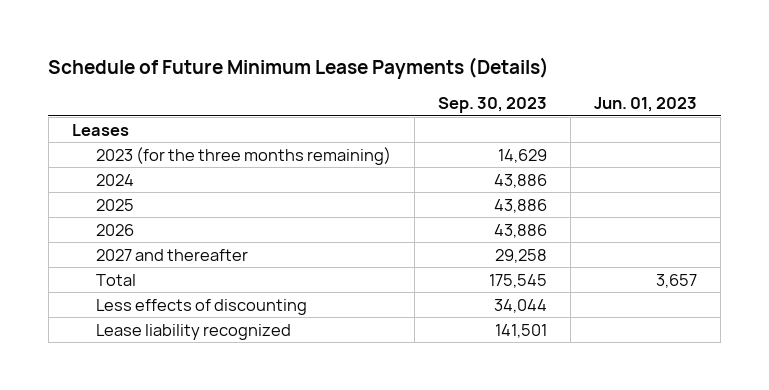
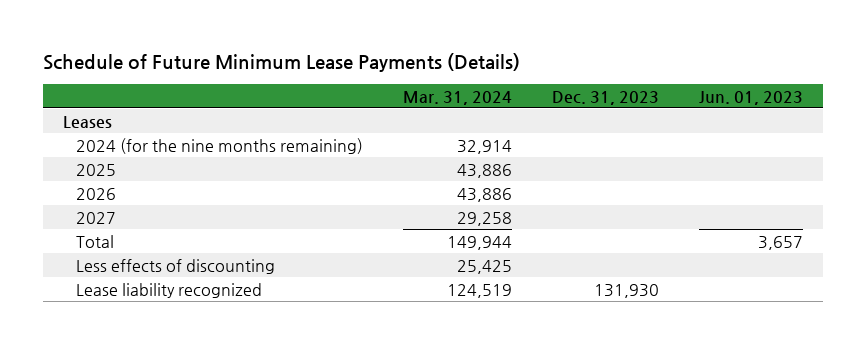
[438,97,548,114] Sep. 30, 2023 -> none
none -> [402,90,512,105] Mar. 31, 2024
none -> [551,90,659,105] Dec. 31, 2023
[96,173,135,186] 2024 -> none
[96,146,392,165] 2023 (for the three months remaining) -> [75,137,363,154] 2024 (for the nine months remaining)
[96,248,249,261] 2027 and thereafter -> none
none -> [75,211,116,224] 2027

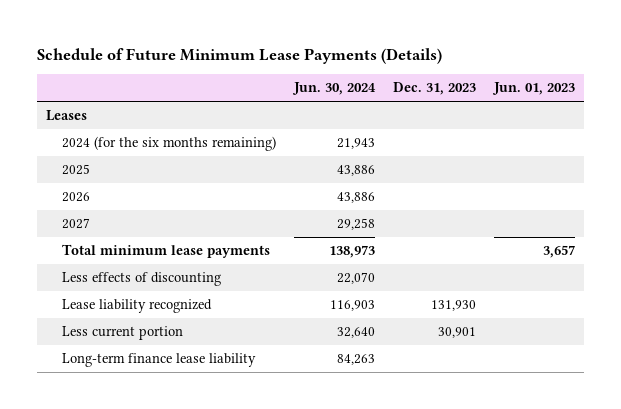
[402,90,512,105] Mar. 31, 2024 -> none
none -> [291,82,376,96] Jun. 30, 2024
[75,137,363,154] 2024 (for the nine months remaining) -> [61,136,276,152] 2024 (for the six months remaining)
[75,234,114,248] Total -> [61,244,270,259] Total minimum lease payments
none -> [61,326,183,341] Less current portion
none -> [61,353,256,368] Long-term finance lease liability

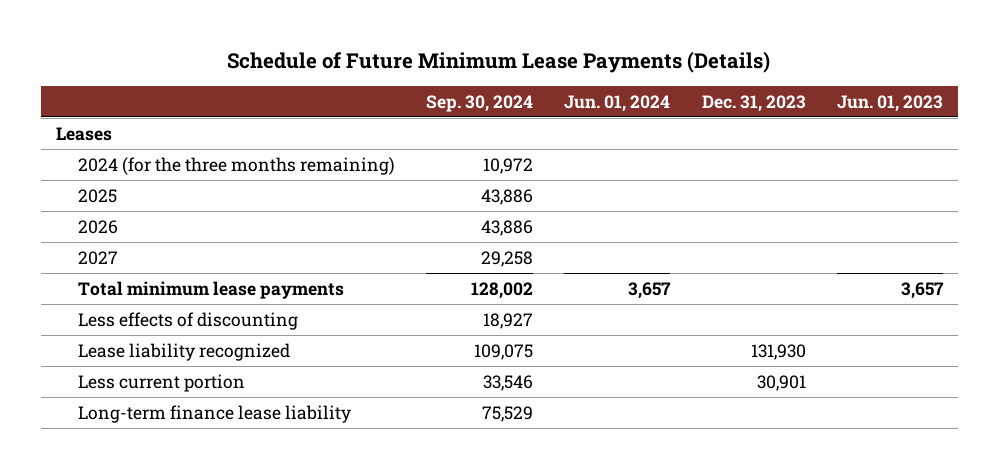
[291,82,376,96] Jun. 30, 2024 -> none
none -> [426,94,534,112] Sep. 30, 2024
none -> [564,94,671,112] Jun. 01, 2024
[61,136,276,152] 2024 (for the six months remaining) -> [78,156,396,175] 2024 (for the three months remaining)

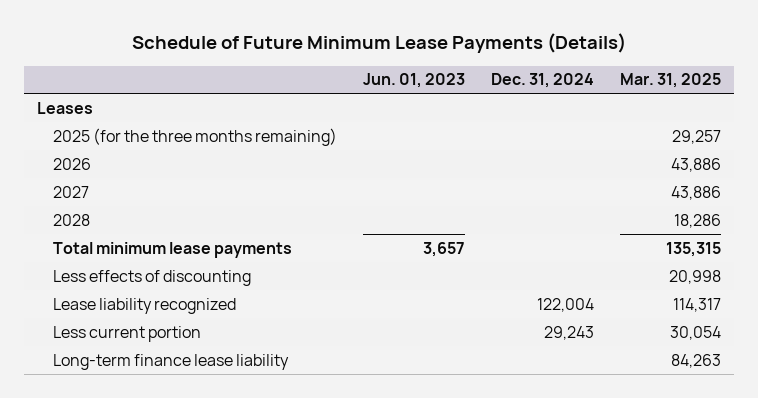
[426,94,534,112] Sep. 30, 2024 -> none
[564,94,671,112] Jun. 01, 2024 -> none
[701,94,806,112] Dec. 31, 2023 -> none
none -> [491,73,595,89] Dec. 31, 2024
none -> [619,73,721,89] Mar. 31, 2025
[78,188,118,203] 2025 -> none
[78,156,396,175] 2024 (for the three months remaining) -> [53,127,338,146] 2025 (for the three months remaining)
none -> [53,213,91,226] 2028

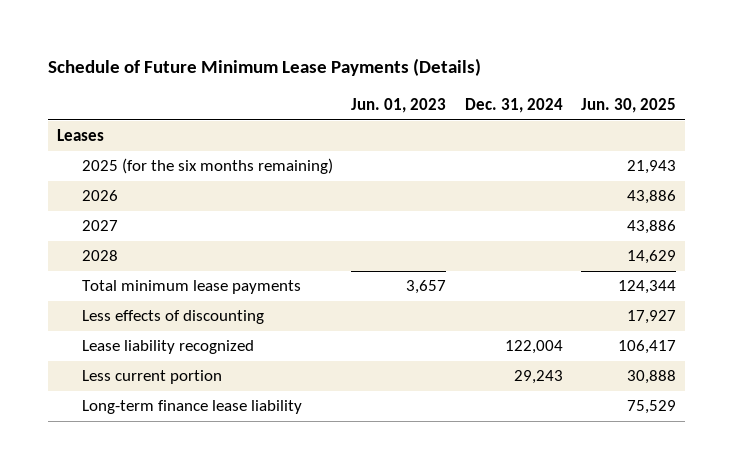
[619,73,721,89] Mar. 31, 2025 -> none
none -> [580,97,676,113] Jun. 30, 2025
[53,127,338,146] 2025 (for the three months remaining) -> [82,158,334,175] 2025 (for the six months remaining)

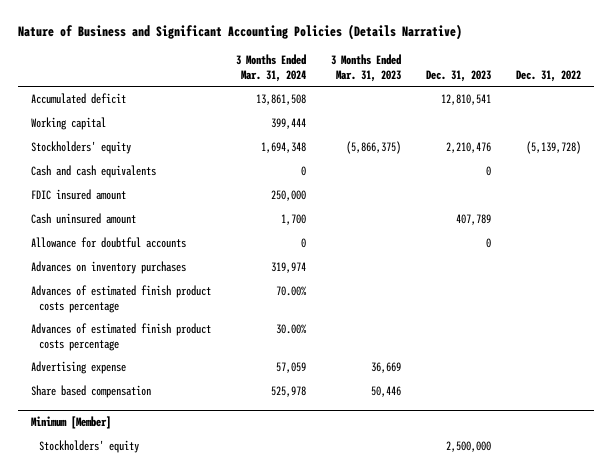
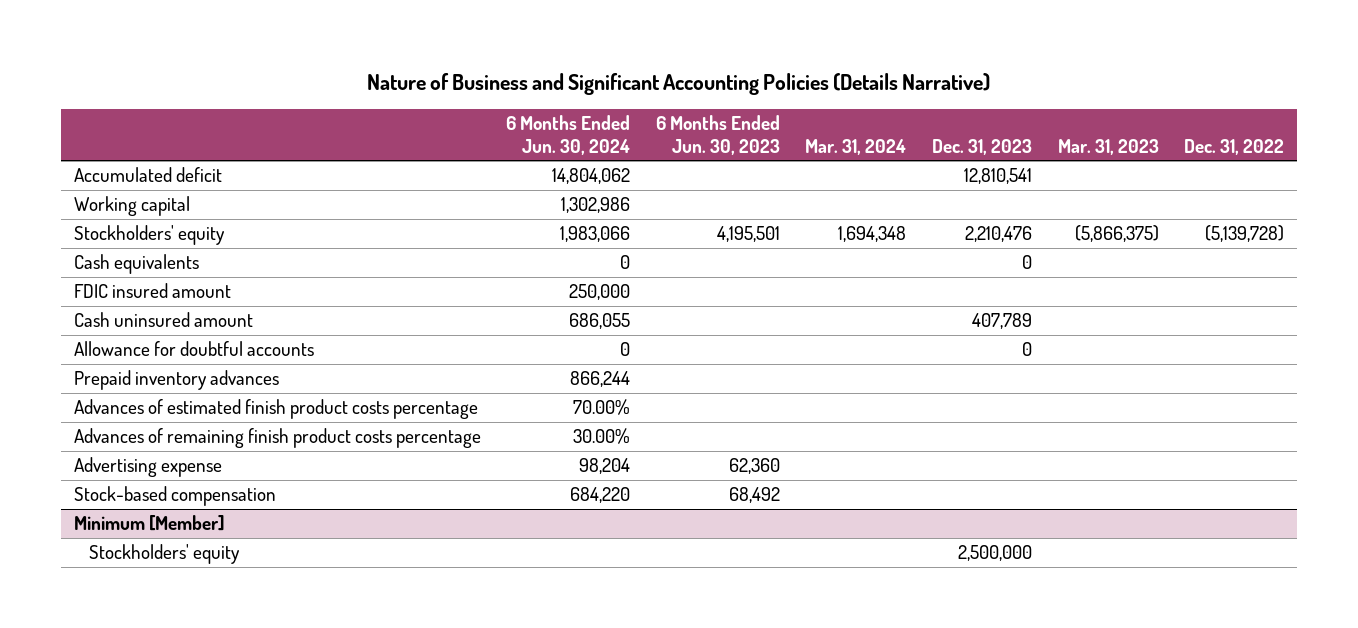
[235,53,306,82] 3 Months Ended Mar. 31, 2024 -> none
[330,53,401,82] 3 Months Ended Mar. 31, 2023 -> none
none -> [506,115,631,155] 6 Months Ended Jun. 30, 2024
none -> [655,115,780,155] 6 Months Ended Jun. 30, 2023
none -> [805,138,907,155] Mar. 31, 2024
none -> [1057,138,1159,155] Mar. 31, 2023
[30,164,156,178] Cash and cash equivalents -> [73,254,199,275] Cash equivalents
[30,284,211,313] Advances of estimated finish product costs percentage -> none
[30,260,186,274] Advances on inventory purchases -> [73,370,279,391] Prepaid inventory advances
none -> [73,428,481,449] Advances of remaining finish product costs percentage
[30,384,151,398] Share based compensation -> [73,486,276,507] Stock-based compensation

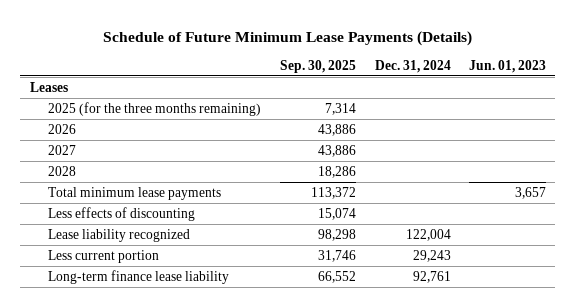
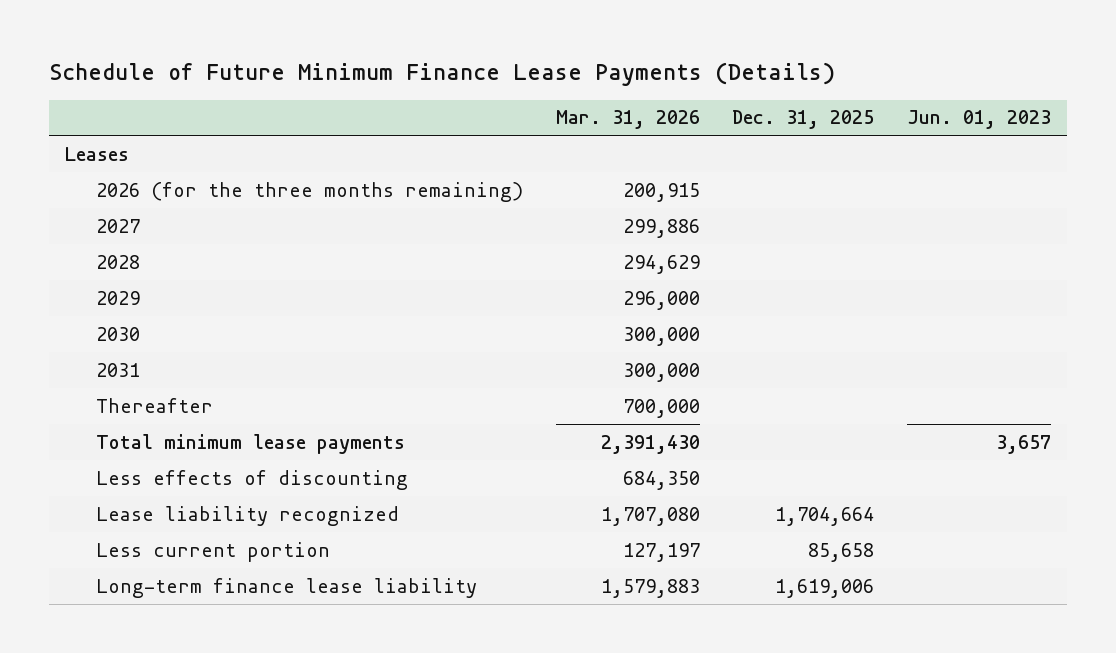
[102,30,472,46] Schedule of Future Minimum Lease Payments (Details) -> [48,61,835,86] Schedule of Future Minimum Finance Lease Payments (Details)
[280,60,357,74] Sep. 30, 2025 -> none
[374,60,451,74] Dec. 31, 2024 -> none
none -> [555,110,700,130] Mar. 31, 2026
none -> [732,110,875,130] Dec. 31, 2025
[48,123,77,134] 2026 -> none
[48,101,262,116] 2025 (for the three months remaining) -> [96,181,524,202] 2026 (for the three months remaining)
none -> [96,290,141,305] 2029
none -> [96,326,141,341] 2030
none -> [96,362,141,377] 2031
none -> [96,397,214,413] Thereafter

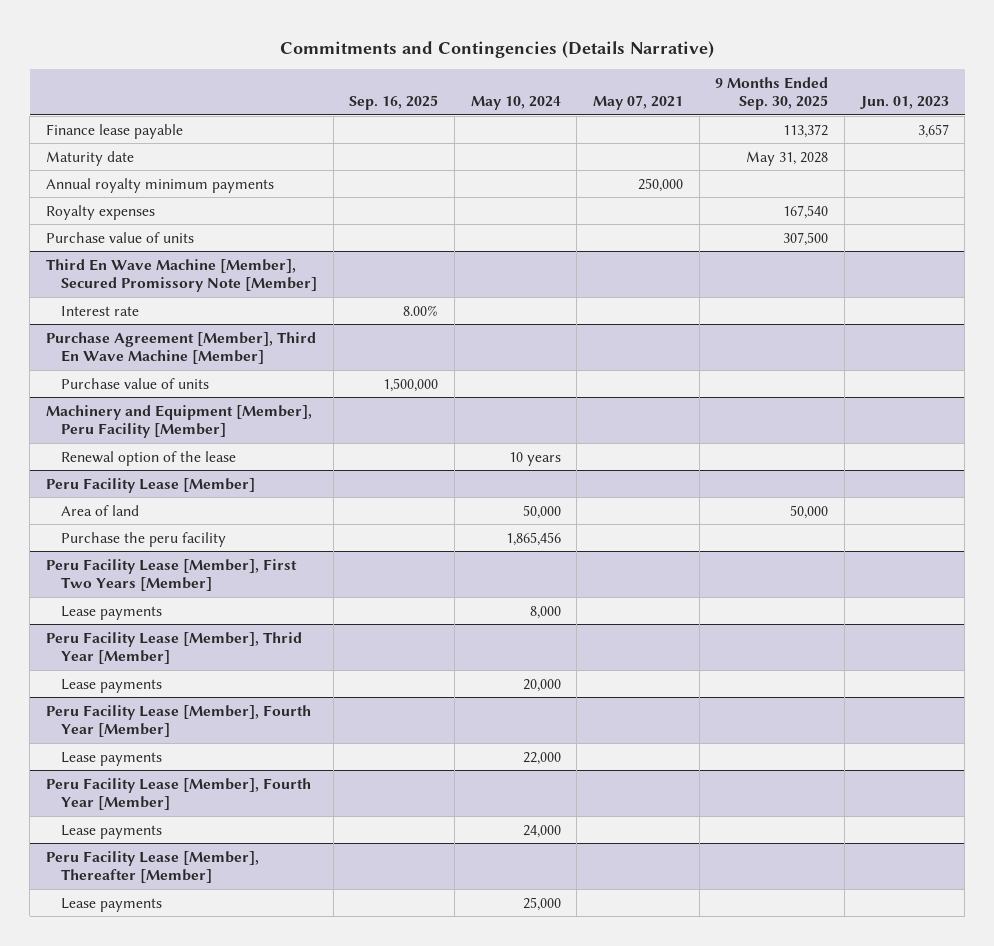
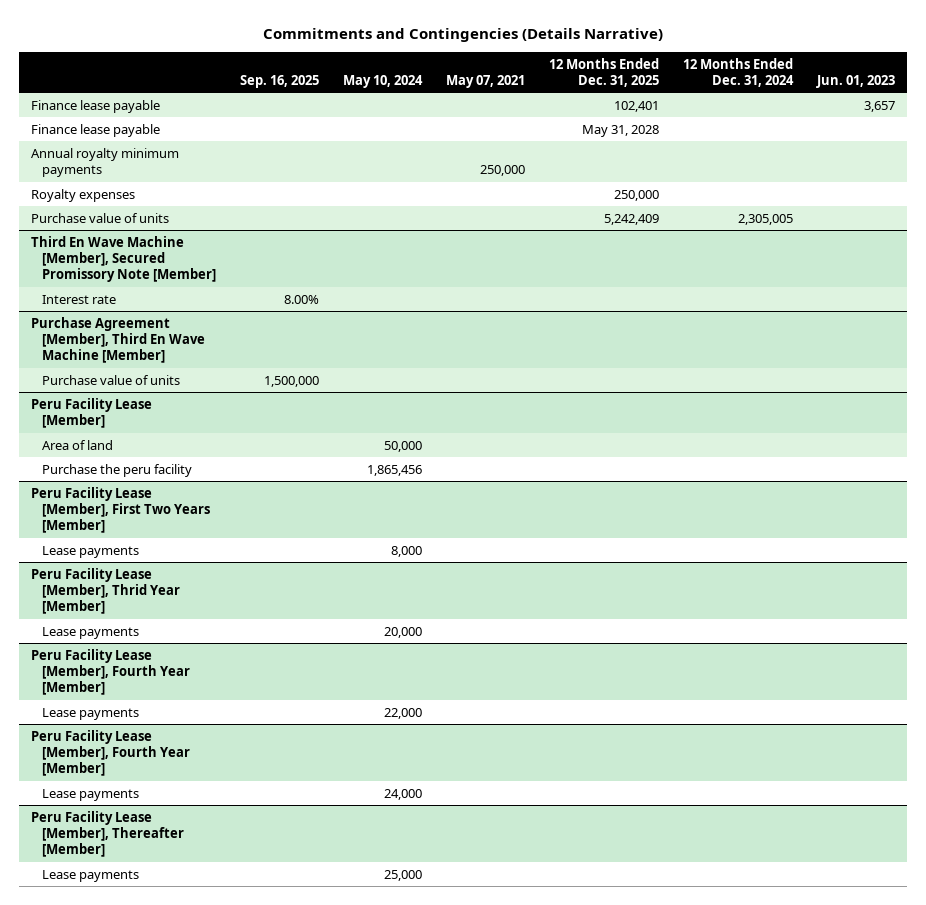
[715,76,829,111] 9 Months Ended Sep. 30, 2025 -> none
none -> [549,57,660,87] 12 Months Ended Dec. 31, 2025
none -> [683,57,795,87] 12 Months Ended Dec. 31, 2024
[45,150,134,166] Maturity date -> [30,123,160,137] Finance lease payable
[45,404,312,439] Machinery and Equipment [Member], Peru Facility [Member] -> none
[61,450,237,466] Renewal option of the lease -> none

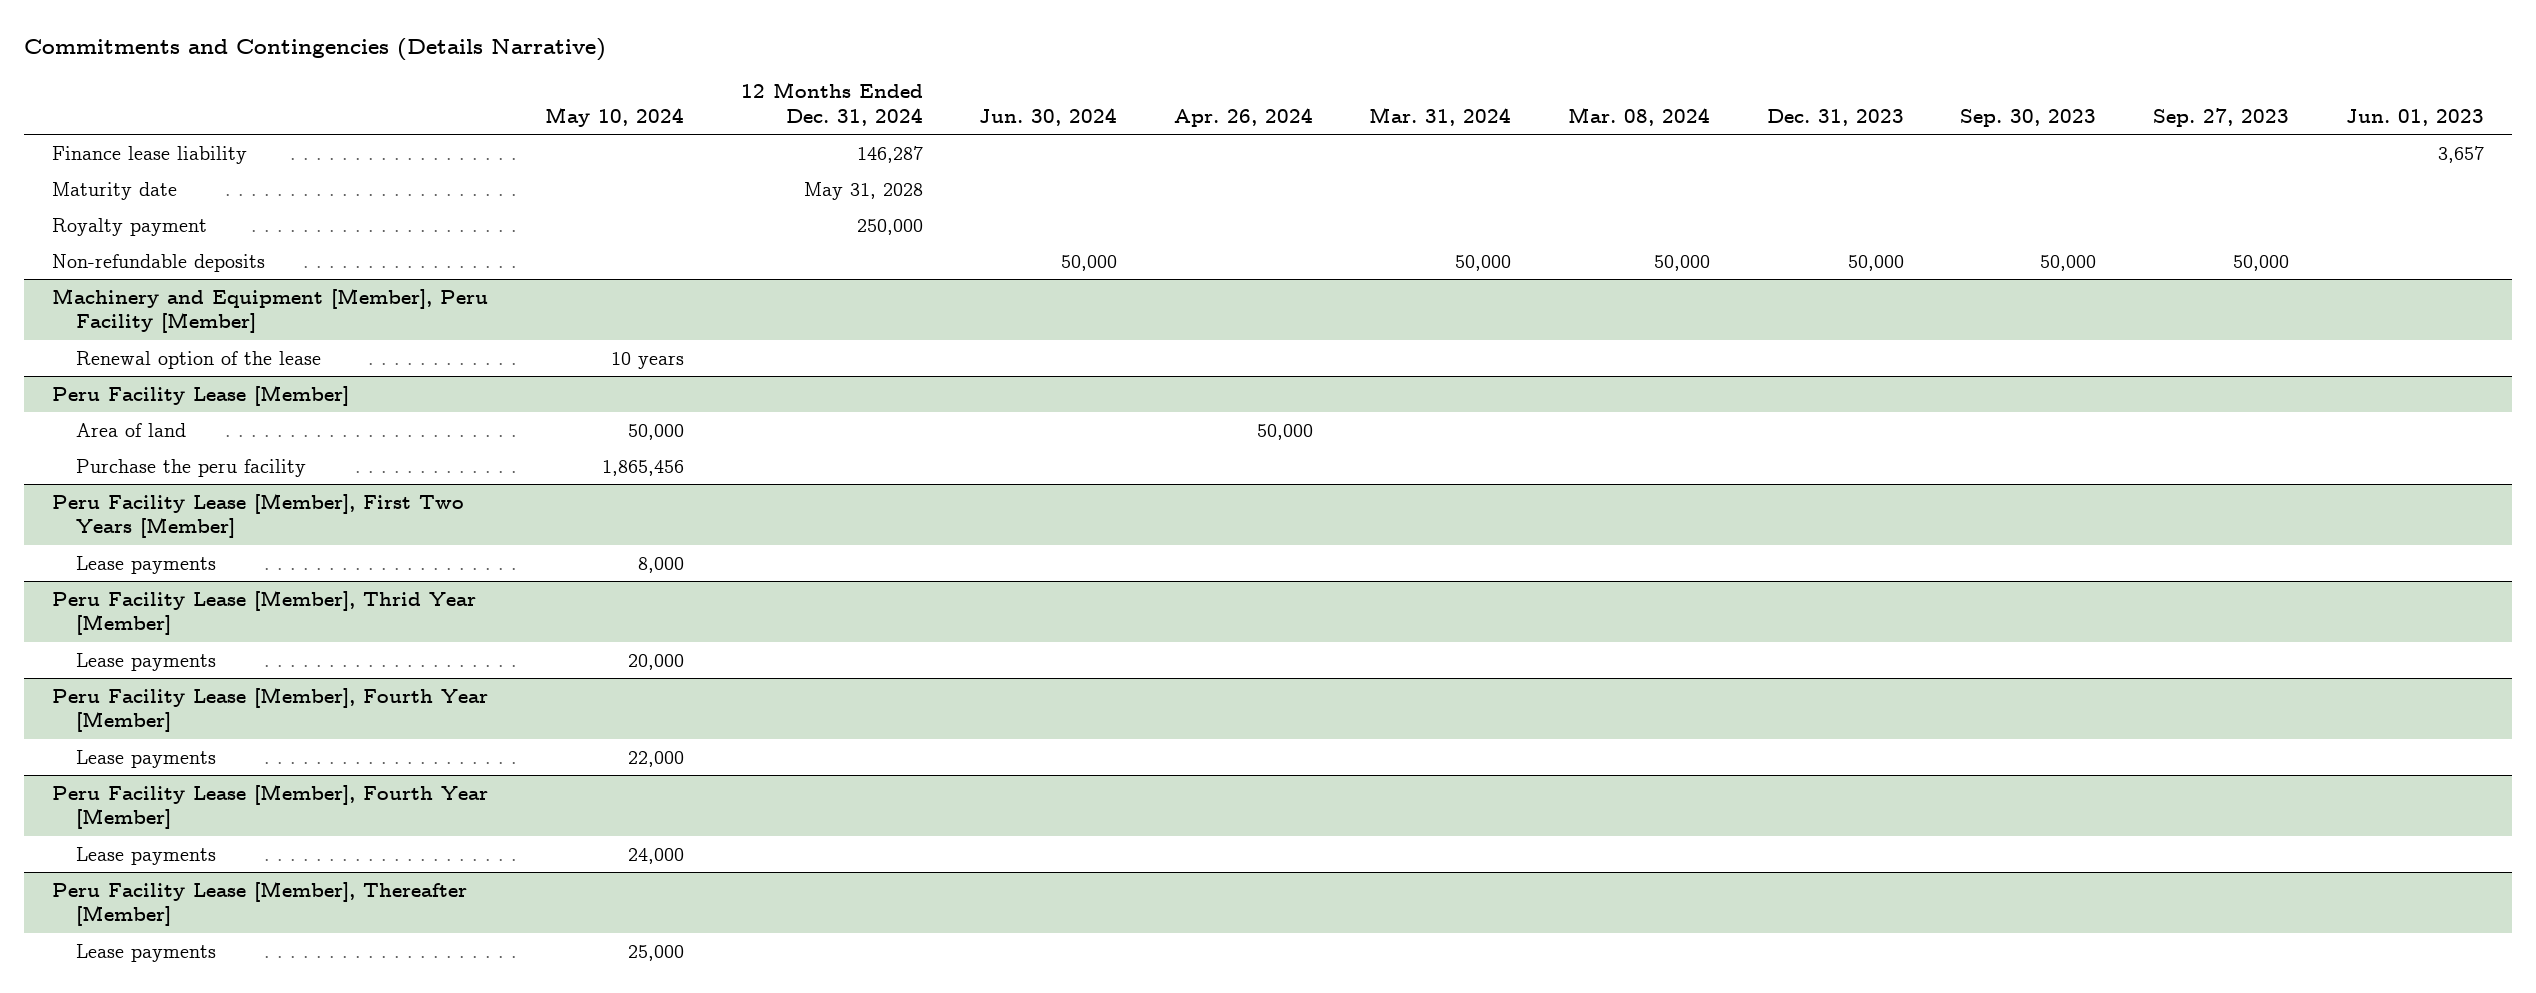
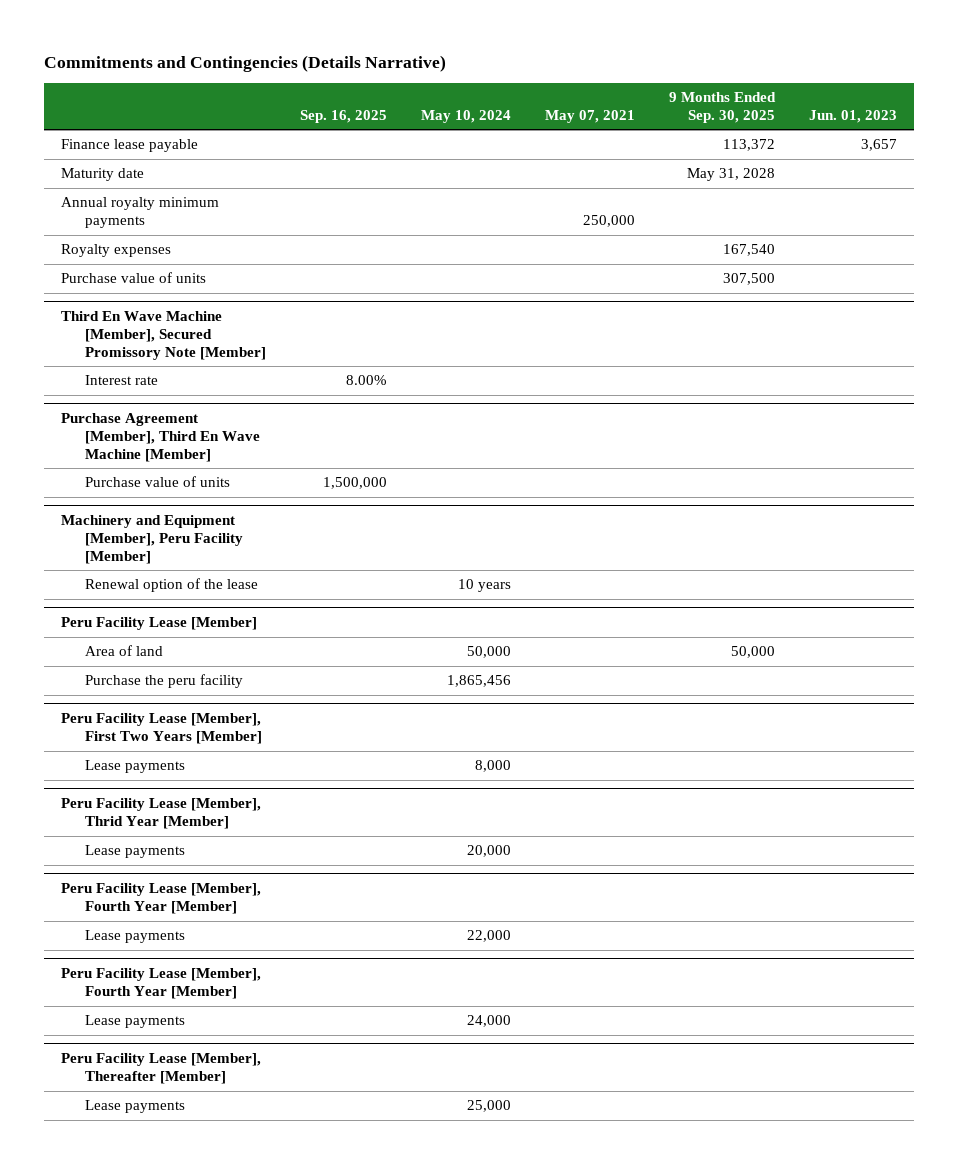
[740,82,923,126] 12 Months Ended Dec. 31, 2024 -> none
[979,107,1118,126] Jun. 30, 2024 -> none
[1173,107,1313,127] Apr. 26, 2024 -> none
[1369,106,1512,126] Mar. 31, 2024 -> none
[1568,106,1711,126] Mar. 08, 2024 -> none
[1766,108,1904,126] Dec. 31, 2023 -> none
[1960,108,2097,127] Sep. 30, 2023 -> none
[2152,107,2289,127] Sep. 27, 2023 -> none
none -> [300,109,388,123] Sep. 16, 2025
none -> [544,109,635,123] May 07, 2021
none -> [668,91,776,123] 9 Months Ended Sep. 30, 2025
[52,145,248,164] Finance lease liability -> [61,139,199,153] Finance lease payable
[52,253,266,272] Non-refundable deposits -> none
none -> [61,197,220,229] Annual royalty minimum payments
[52,217,208,236] Royalty payment -> [61,244,172,258] Royalty expenses
none -> [61,272,207,284] Purchase value of units
none -> [61,311,267,360] Third En Wave Machine [Member], Secured Promissory Note [Member]
none -> [85,375,159,386] Interest rate
none -> [61,413,261,462] Purchase Agreement [Member], Third En Wave Machine [Member]
none -> [85,476,231,488] Purchase value of units

